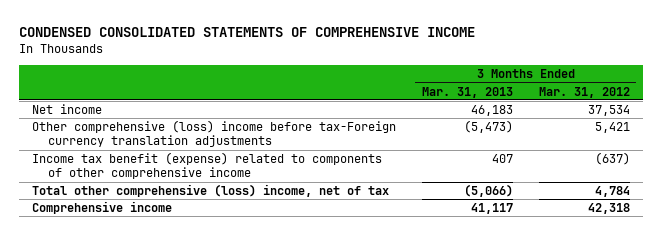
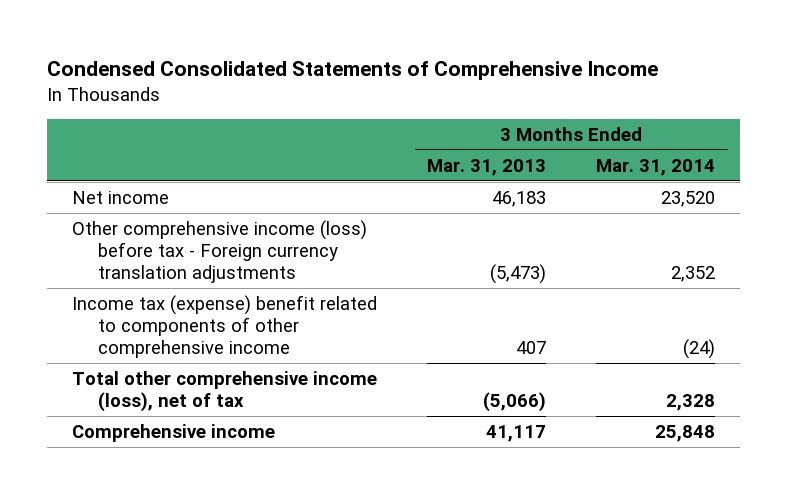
[18,27,475,38] CONDENSED CONSOLIDATED STATEMENTS OF COMPREHENSIVE INCOME -> [47,60,659,80] Condensed Consolidated Statements of Comprehensive Income
[538,86,630,98] Mar. 31, 2012 -> none
none -> [596,158,716,176] Mar. 31, 2014
[31,120,396,148] Other comprehensive (loss) income before tax-Foreign currency translation adjustments -> [72,219,368,284] Other comprehensive income (loss) before tax - Foreign currency translation adjustments
[31,152,382,180] Income tax benefit (expense) related to components of other comprehensive income -> [72,294,378,359] Income tax (expense) benefit related to components of other comprehensive income
[31,184,389,198] Total other comprehensive (loss) income, net of tax -> [72,370,378,413] Total other comprehensive income (loss), net of tax

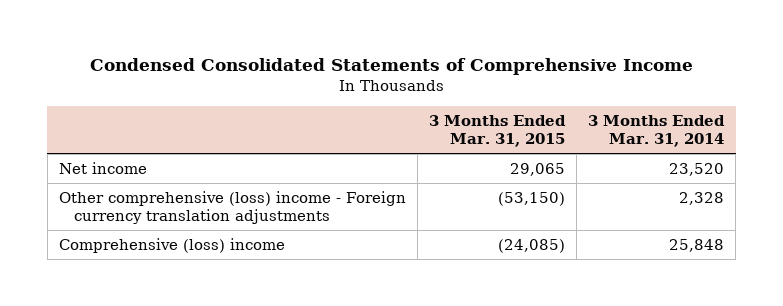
[427,158,547,176] Mar. 31, 2013 -> none
none -> [429,114,567,148] 3 Months Ended Mar. 31, 2015
[72,294,378,359] Income tax (expense) benefit related to components of other comprehensive income -> none
[72,370,378,413] Total other comprehensive income (loss), net of tax -> none
[72,219,368,284] Other comprehensive income (loss) before tax - Foreign currency translation adjustments -> [59,190,407,225] Other comprehensive (loss) income - Foreign currency translation adjustments
[671,266,716,283] 2,352 -> [679,191,725,205] 2,328
[72,423,276,442] Comprehensive income -> [59,237,286,253] Comprehensive (loss) income

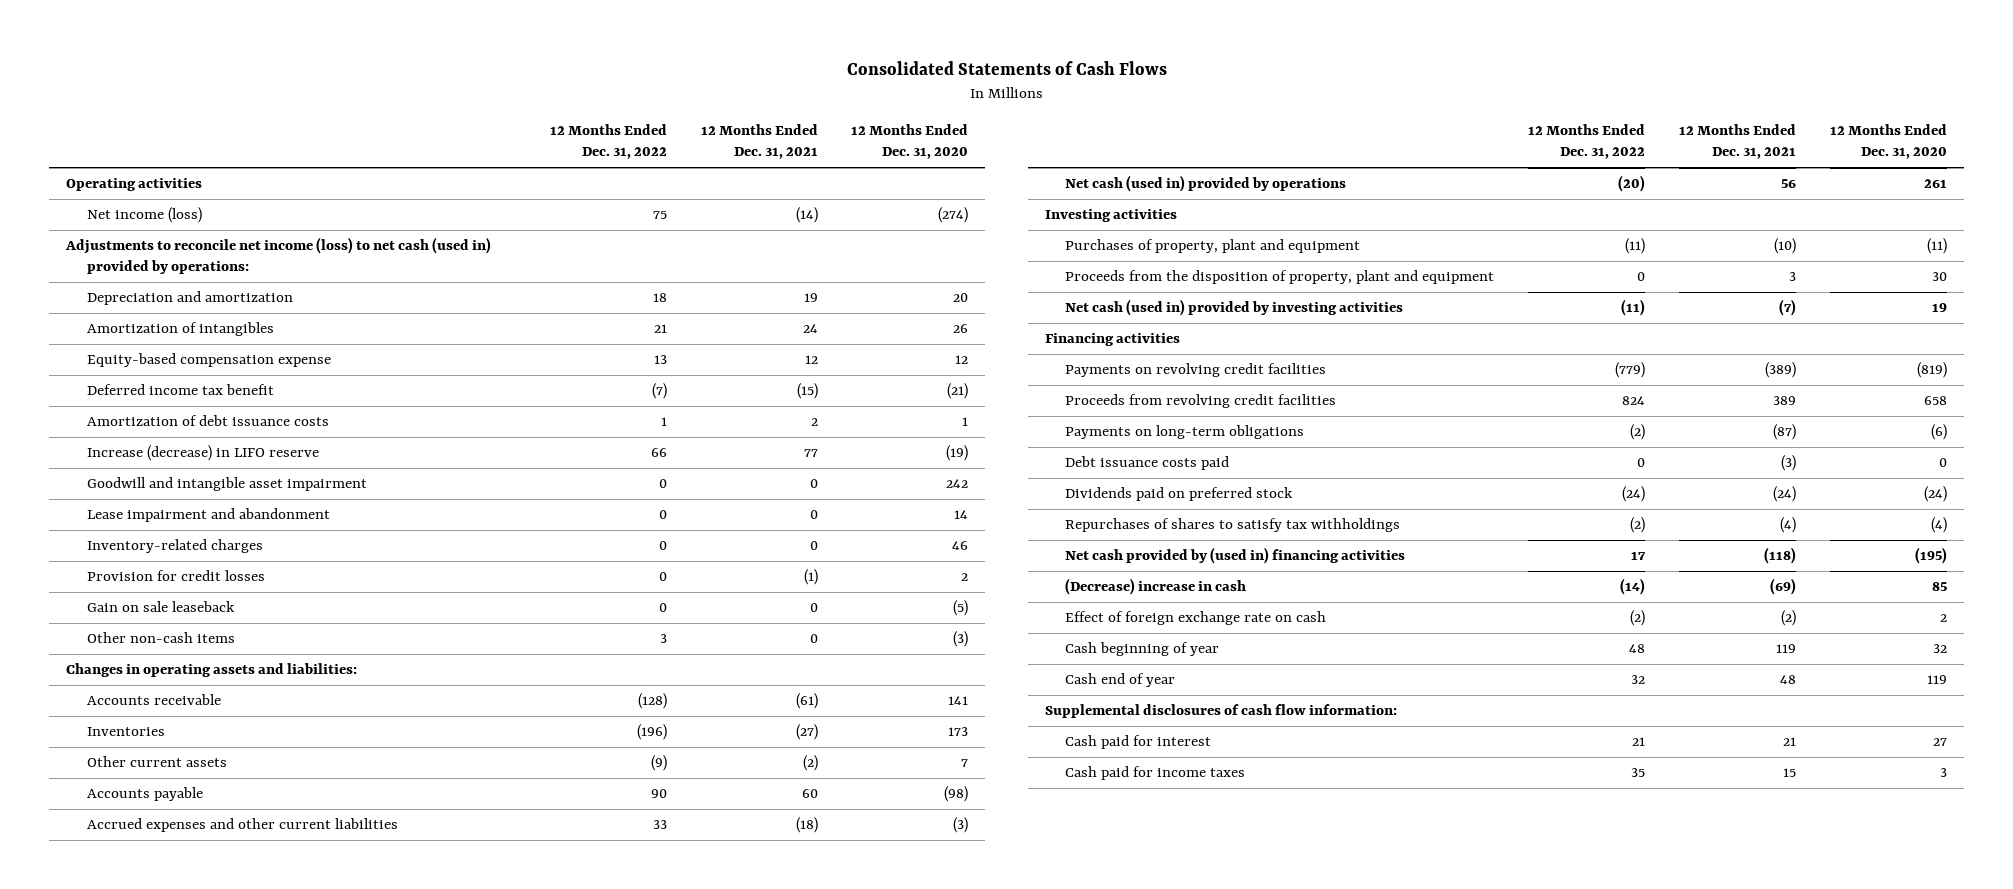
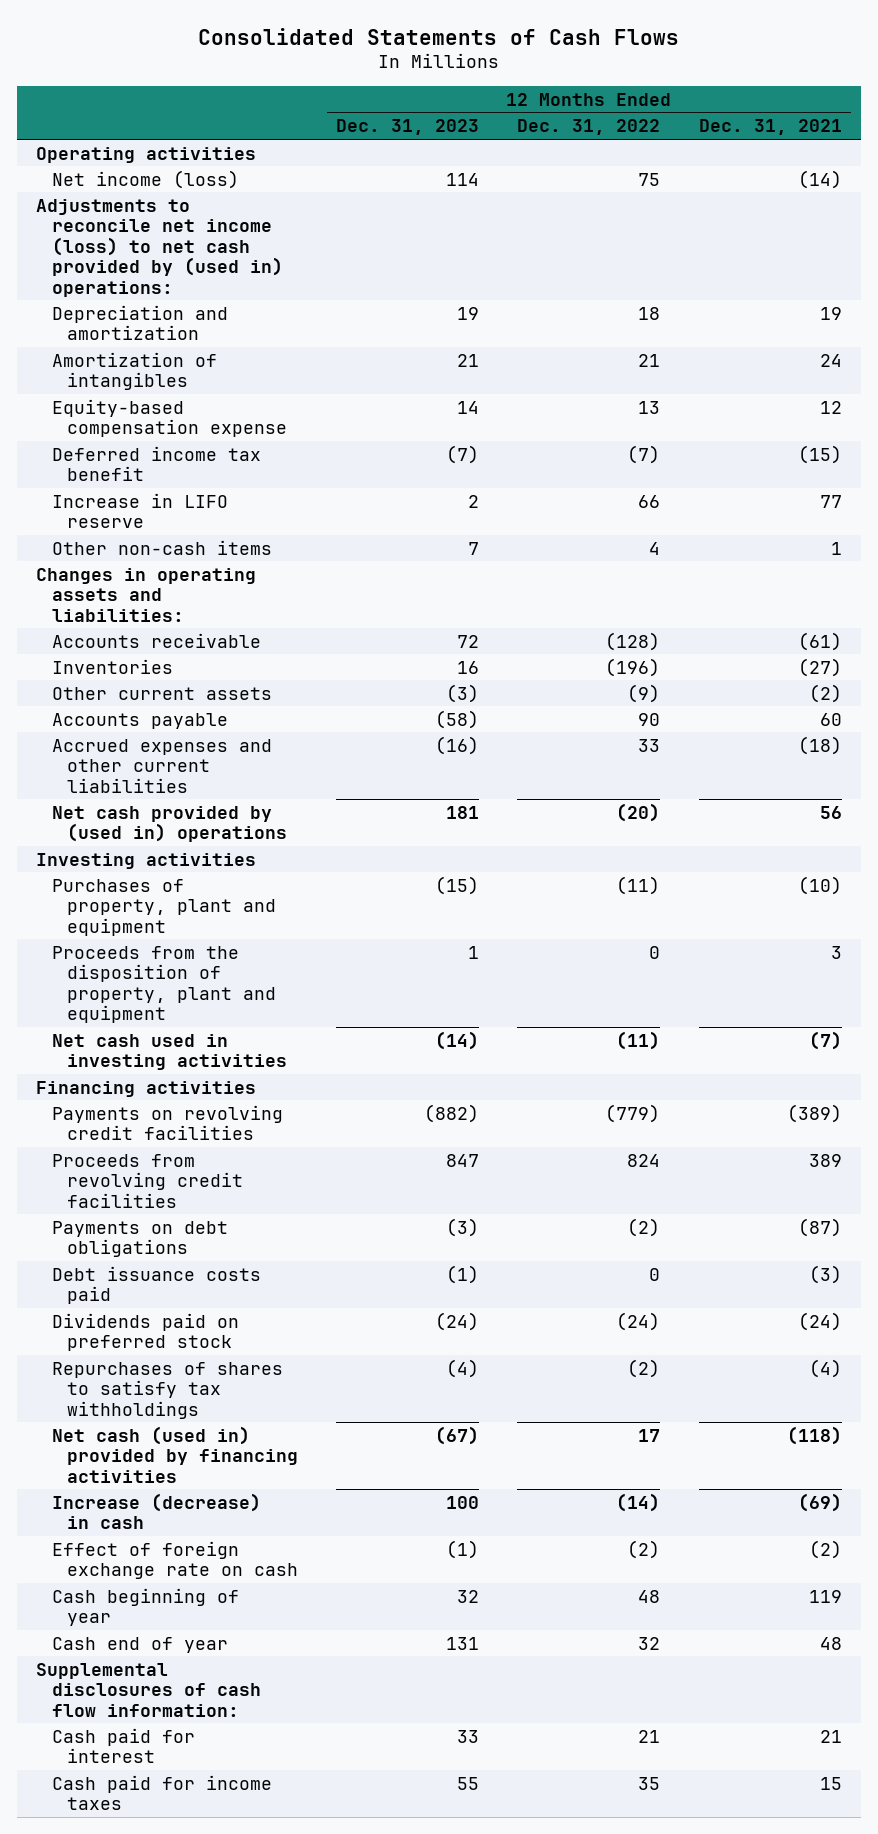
[851,124,969,160] 12 Months Ended Dec. 31, 2020 -> none
none -> [336,119,480,136] Dec. 31, 2023
[65,237,492,275] Adjustments to reconcile net income (loss) to net cash (used in) provided by operations: -> [36,198,283,297] Adjustments to reconcile net income (loss) to net cash provided by (used in) operations:
[86,415,329,427] Amortization of debt issuance costs -> none
[86,477,367,492] Goodwill and intangible asset impairment -> none
[86,508,330,523] Lease impairment and abandonment -> none
[86,539,263,554] Inventory-related charges -> none
[86,570,265,582] Provision for credit losses -> none
[86,601,235,613] Gain on sale leaseback -> none
[86,445,319,462] Increase (decrease) in LIFO reserve -> [51,492,228,529] Increase in LIFO reserve
[659,634,667,644] 3 -> [649,541,661,555] 4
[809,634,818,644] 0 -> [830,541,842,555] 1
[1065,175,1347,193] Net cash (used in) provided by operations -> [51,805,288,843] Net cash provided by (used in) operations
[1065,299,1404,317] Net cash (used in) provided by investing activities -> [51,1033,288,1071] Net cash used in investing activities
[1065,425,1305,440] Payments on long-term obligations -> [51,1220,228,1258] Payments on debt obligations
[1065,547,1406,565] Net cash provided by (used in) financing activities -> [51,1425,299,1483] Net cash (used in) provided by financing activities
[1065,578,1247,596] (Decrease) increase in cash -> [51,1492,261,1530] Increase (decrease) in cash

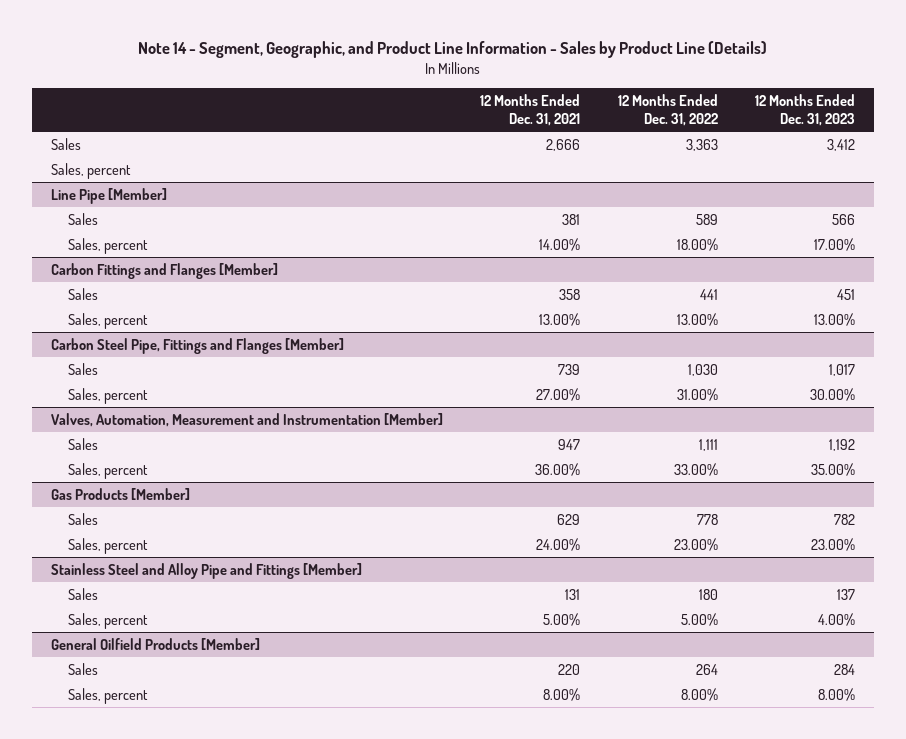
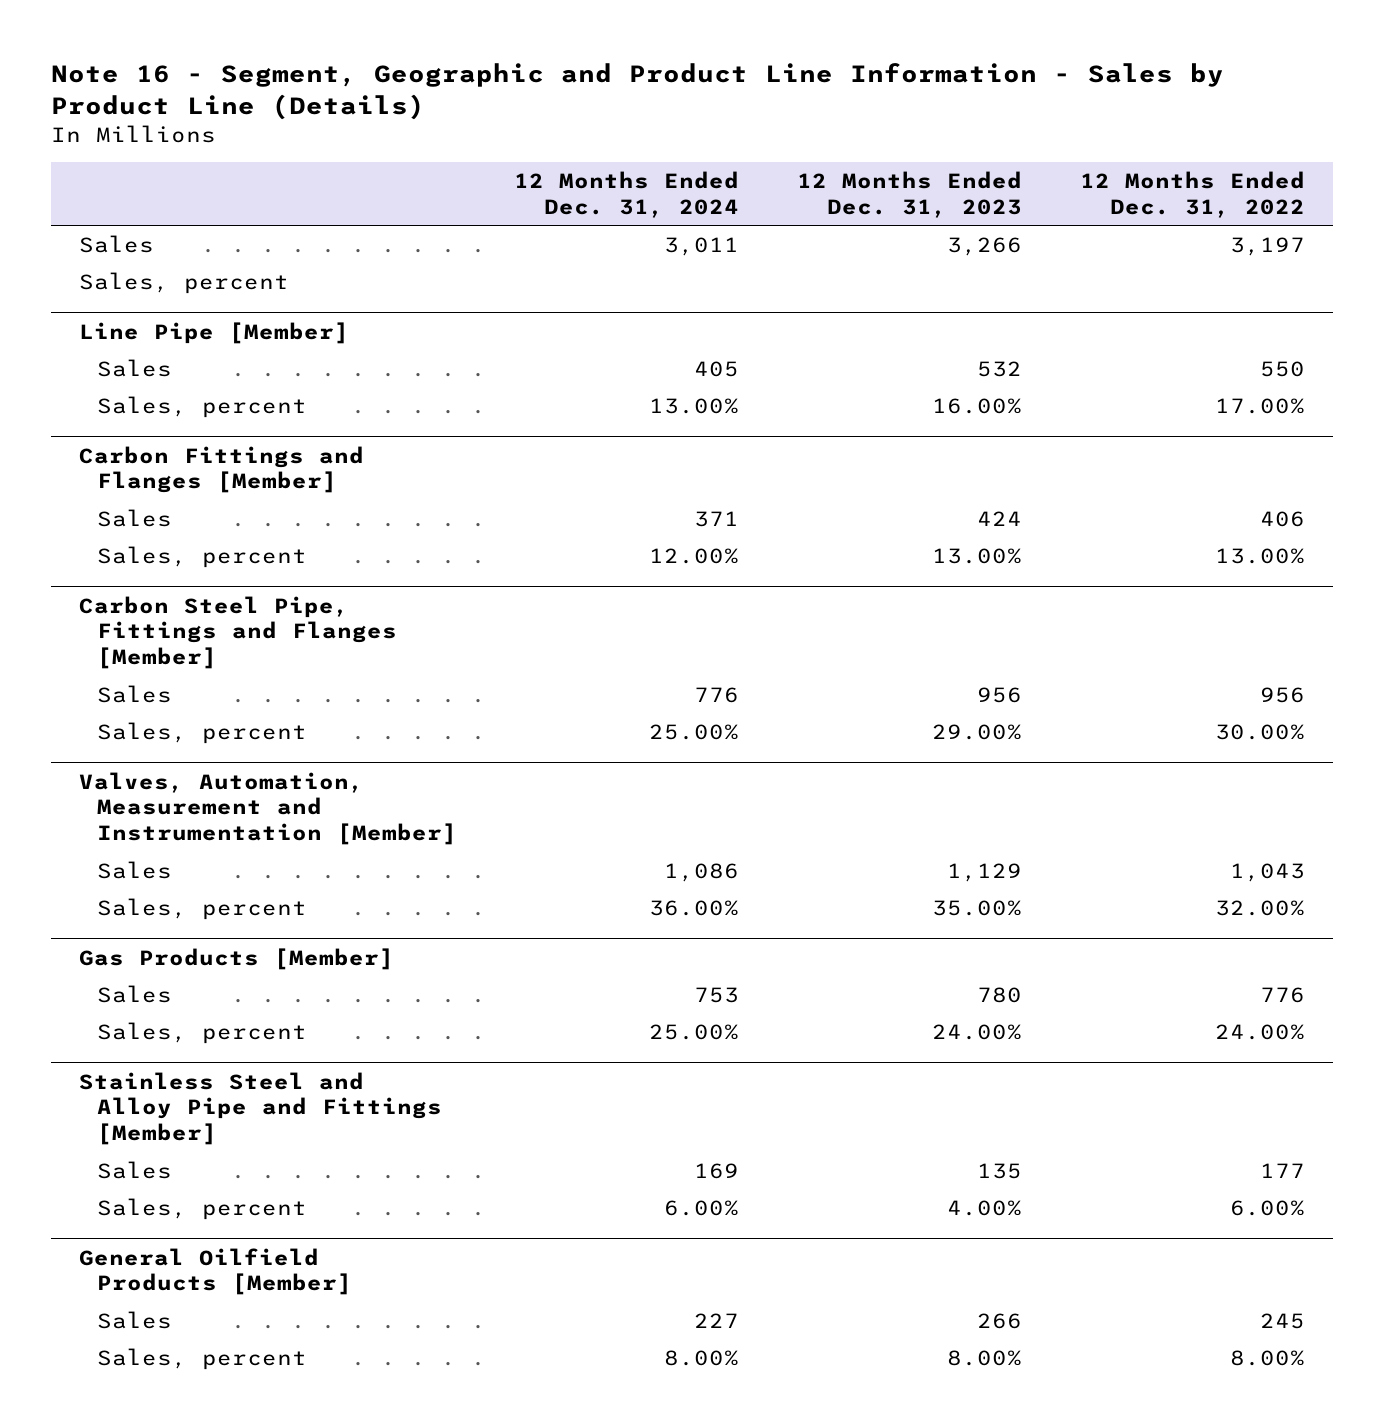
[137,41,767,59] Note 14 - Segment, Geographic, and Product Line Information - Sales by Product Line (Details) -> [50,63,1224,121] Note 16 - Segment, Geographic and Product Line Information - Sales by Product Line (Details)
[480,93,581,127] 12 Months Ended Dec. 31, 2021 -> none
none -> [514,171,740,219] 12 Months Ended Dec. 31, 2024
[685,138,718,151] 3,363 -> [1229,236,1305,256] 3,197
[827,138,856,151] 3,412 -> [946,236,1022,256] 3,266
[695,213,718,225] 589 -> [1259,360,1305,377] 550
[832,213,856,225] 566 -> [976,360,1022,377] 532
[676,237,718,251] 18.00% -> [1214,397,1305,414] 17.00%
[814,237,856,251] 17.00% -> [931,397,1022,414] 16.00%
[699,288,718,300] 441 -> [1259,510,1305,527] 406
[837,288,856,300] 451 -> [976,510,1022,526] 424
[687,363,718,376] 1,030 -> [1259,686,1305,703] 956
[829,363,856,376] 1,017 -> [976,686,1022,703] 956
[676,387,718,401] 31.00% -> [1214,723,1305,740] 30.00%
[810,387,856,401] 30.00% -> [931,723,1022,740] 29.00%
[698,438,718,451] 1,111 -> [1229,862,1305,882] 1,043
[829,438,856,451] 1,192 -> [946,862,1022,882] 1,129
[673,462,718,476] 33.00% -> [1214,899,1305,916] 32.00%
[696,513,718,525] 778 -> [1259,986,1305,1003] 776
[834,513,856,525] 782 -> [976,986,1022,1003] 780
[673,537,718,551] 23.00% -> [1214,1023,1305,1040] 24.00%
[811,537,856,551] 23.00% -> [931,1023,1022,1040] 24.00%
[698,588,718,600] 180 -> [1259,1162,1305,1178] 177
[837,588,856,600] 137 -> [976,1162,1022,1179] 135
[680,612,718,626] 5.00% -> [1229,1199,1305,1216] 6.00%
[695,663,718,675] 264 -> [1259,1312,1305,1329] 245
[834,663,856,675] 284 -> [976,1312,1022,1329] 266

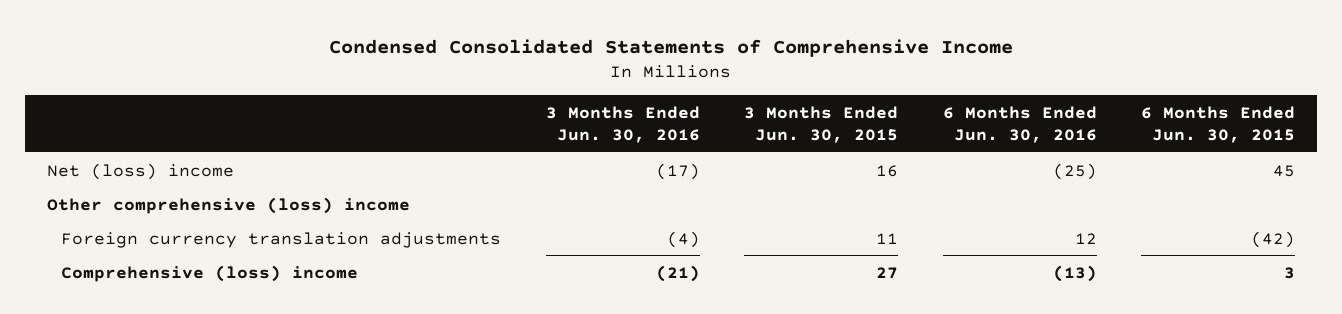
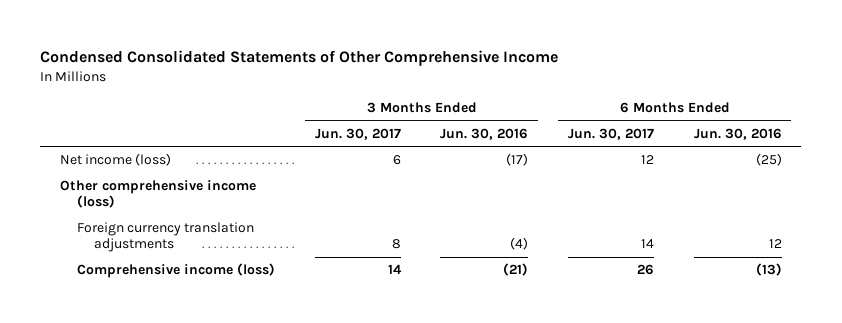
[329,38,1014,57] Condensed Consolidated Statements of Comprehensive Income -> [40,49,559,66] Condensed Consolidated Statements of Other Comprehensive Income
[744,105,899,143] 3 Months Ended Jun. 30, 2015 -> none
[1141,105,1296,143] 6 Months Ended Jun. 30, 2015 -> none
none -> [314,127,401,140] Jun. 30, 2017
none -> [567,127,654,140] Jun. 30, 2017
[47,162,235,180] Net (loss) income -> [60,153,172,167] Net income (loss)
[47,196,411,214] Other comprehensive (loss) income -> [60,180,257,209] Other comprehensive income (loss)
[61,264,359,282] Comprehensive (loss) income -> [77,263,276,279] Comprehensive income (loss)

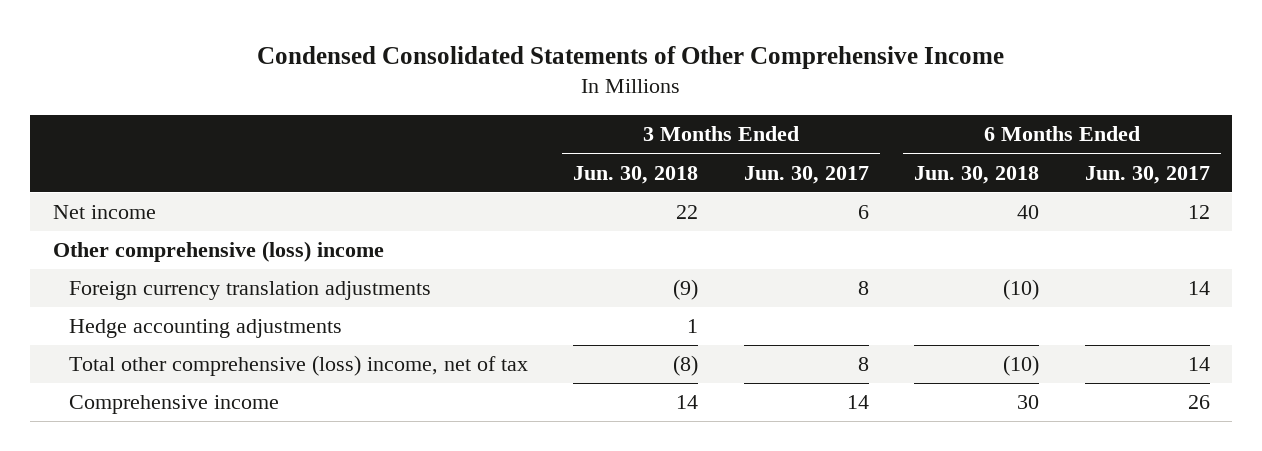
[440,127,529,140] Jun. 30, 2016 -> none
[693,127,782,140] Jun. 30, 2016 -> none
none -> [573,165,699,184] Jun. 30, 2018
none -> [914,165,1040,184] Jun. 30, 2018
[60,153,172,167] Net income (loss) -> [52,205,156,220] Net income
[60,180,257,209] Other comprehensive income (loss) -> [52,241,384,263] Other comprehensive (loss) income
none -> [68,319,342,339] Hedge accounting adjustments
none -> [68,355,528,377] Total other comprehensive (loss) income, net of tax
[77,263,276,279] Comprehensive income (loss) -> [68,395,279,415] Comprehensive income

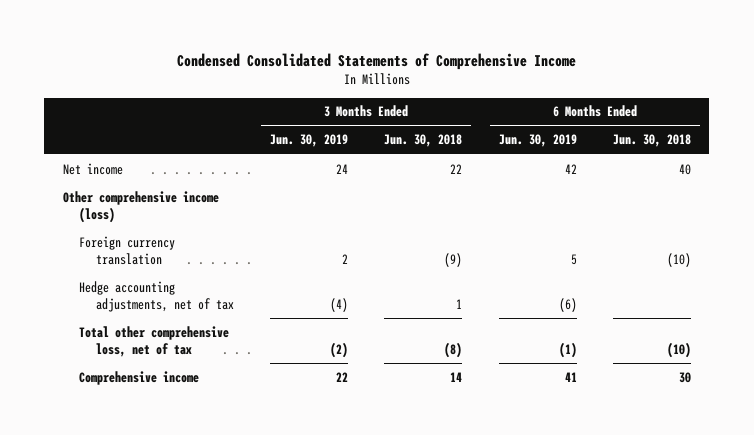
[257,45,1005,69] Condensed Consolidated Statements of Other Comprehensive Income -> [176,52,576,70] Condensed Consolidated Statements of Comprehensive Income
[743,165,869,184] Jun. 30, 2017 -> none
[1084,165,1210,184] Jun. 30, 2017 -> none
none -> [269,134,348,148] Jun. 30, 2019
none -> [498,134,577,148] Jun. 30, 2019
[52,241,384,263] Other comprehensive (loss) income -> [62,190,219,224] Other comprehensive income (loss)
[68,281,431,301] Foreign currency translation adjustments -> [79,235,176,266] Foreign currency translation
[68,319,342,339] Hedge accounting adjustments -> [79,280,234,313] Hedge accounting adjustments, net of tax
[68,355,528,377] Total other comprehensive (loss) income, net of tax -> [79,325,230,358] Total other comprehensive loss, net of tax

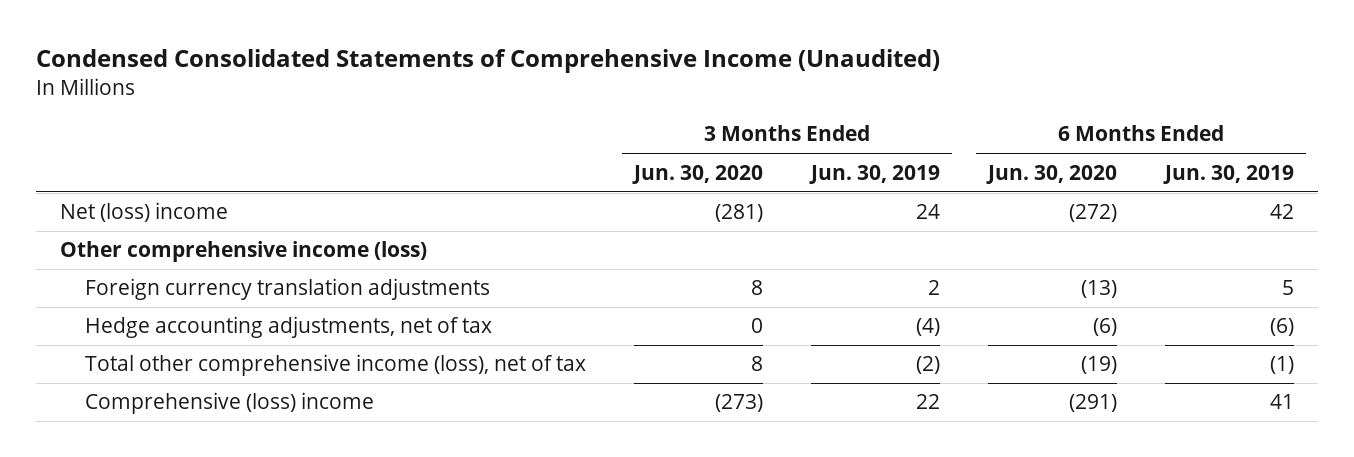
[176,52,576,70] Condensed Consolidated Statements of Comprehensive Income -> [35,49,940,74] Condensed Consolidated Statements of Comprehensive Income (Unaudited)
[384,134,463,148] Jun. 30, 2018 -> none
[613,134,692,148] Jun. 30, 2018 -> none
none -> [632,164,764,184] Jun. 30, 2020
none -> [986,164,1118,184] Jun. 30, 2020
[62,162,123,175] Net income -> [59,202,228,223] Net (loss) income
[79,235,176,266] Foreign currency translation -> [85,278,491,301] Foreign currency translation adjustments
[79,325,230,358] Total other comprehensive loss, net of tax -> [85,354,587,377] Total other comprehensive income (loss), net of tax
[79,370,200,385] Comprehensive income -> [85,392,375,415] Comprehensive (loss) income

